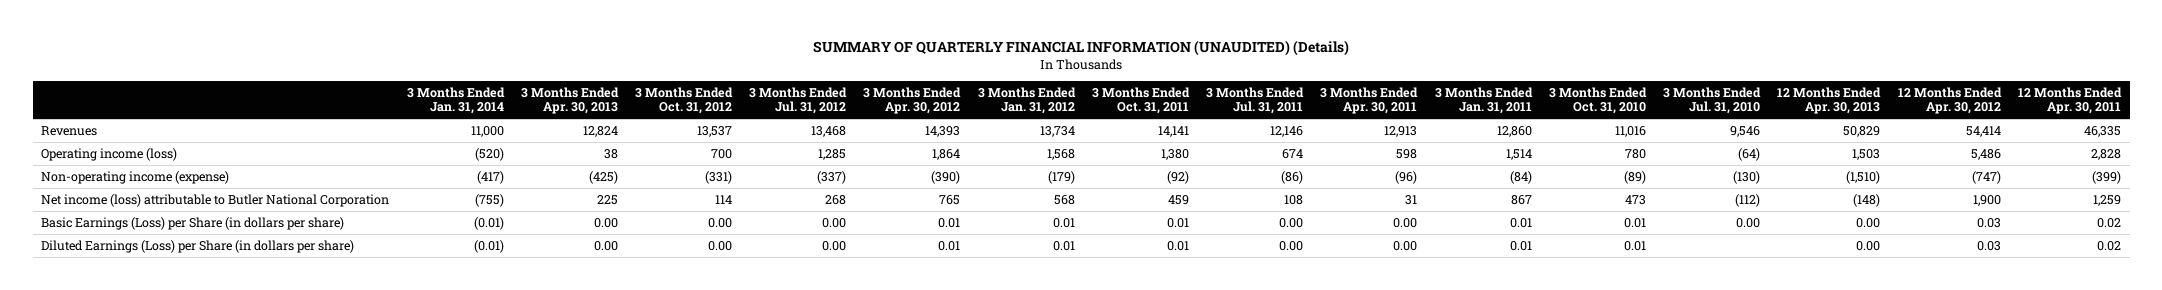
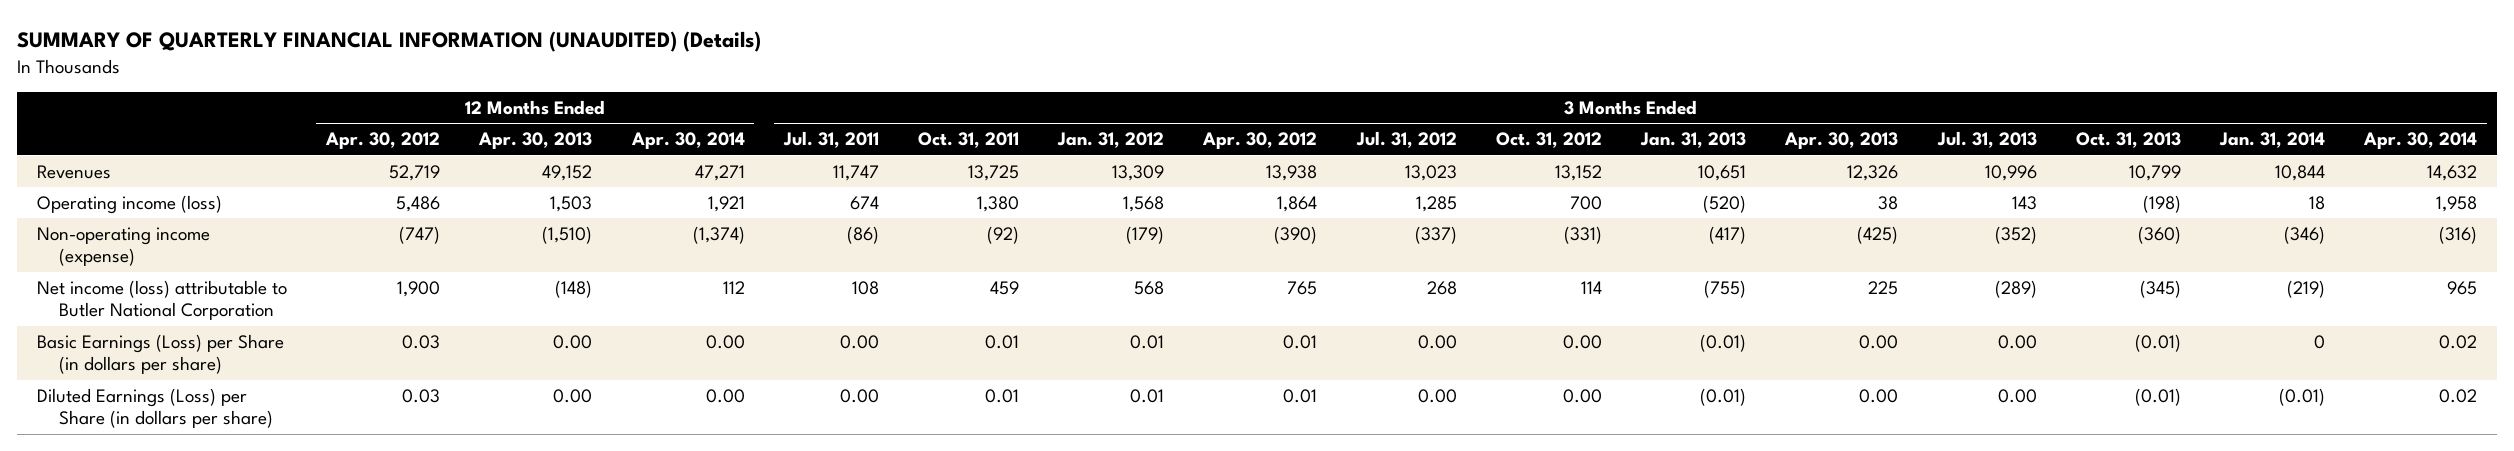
[1320,86,1419,115] 3 Months Ended Apr. 30, 2011 -> none
[1434,86,1533,115] 3 Months Ended Jan. 31, 2011 -> none
[1548,86,1647,115] 3 Months Ended Oct. 31, 2010 -> none
[1663,86,1762,115] 3 Months Ended Jul. 31, 2010 -> none
[2017,86,2122,115] 12 Months Ended Apr. 30, 2011 -> none
none -> [630,132,745,150] Apr. 30, 2014
none -> [1640,132,1747,149] Jan. 31, 2013
none -> [1936,131,2037,149] Jul. 31, 2013
none -> [2075,132,2181,149] Oct. 31, 2013
none -> [2363,132,2478,150] Apr. 30, 2014
[470,125,504,137] 11,000 -> [2275,165,2326,182] 10,844
[582,125,618,137] 12,824 -> [1847,165,1899,182] 12,326
[696,125,732,137] 13,537 -> [1554,165,1602,182] 13,152
[811,125,847,137] 13,468 -> [1404,165,1457,182] 13,023
[925,125,961,137] 14,393 -> [1266,165,1318,182] 13,938
[1039,125,1075,137] 13,734 -> [1112,165,1165,182] 13,309
[1157,125,1189,137] 14,141 -> [968,165,1020,182] 13,725
[1270,125,1304,137] 12,146 -> [832,165,879,182] 11,747
[1843,125,1881,137] 50,829 -> [542,165,593,182] 49,152
[1965,125,2001,137] 54,414 -> [389,165,441,182] 52,719
[474,147,504,161] (520) -> [2309,196,2326,211] 18
[476,170,504,184] (417) -> [2284,226,2326,245] (346)
[474,193,504,207] (755) -> [2287,280,2326,299] (219)
[473,216,504,230] (0.01) -> [2314,335,2326,350] 0

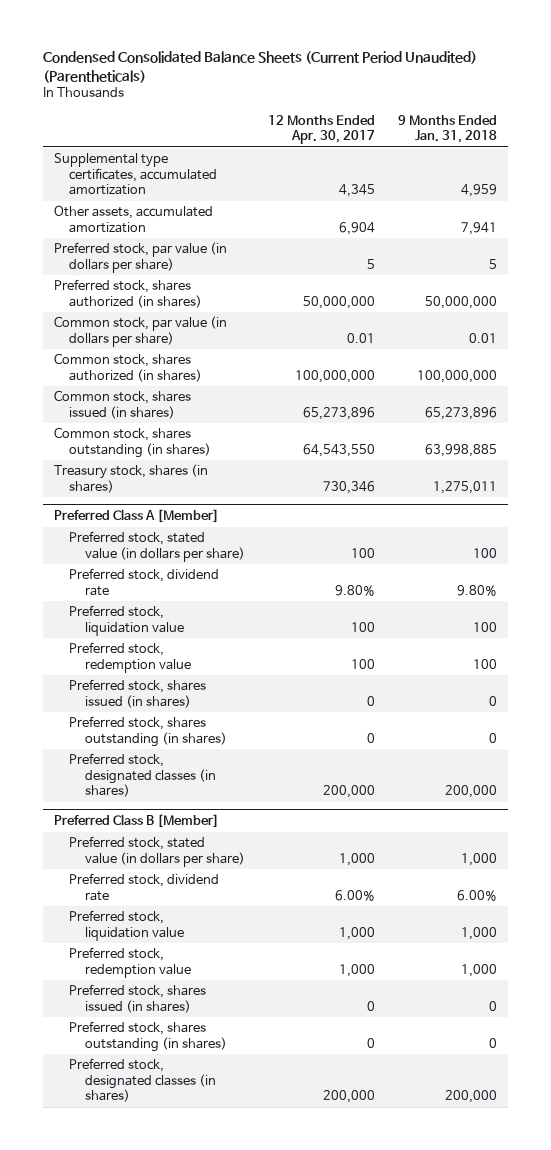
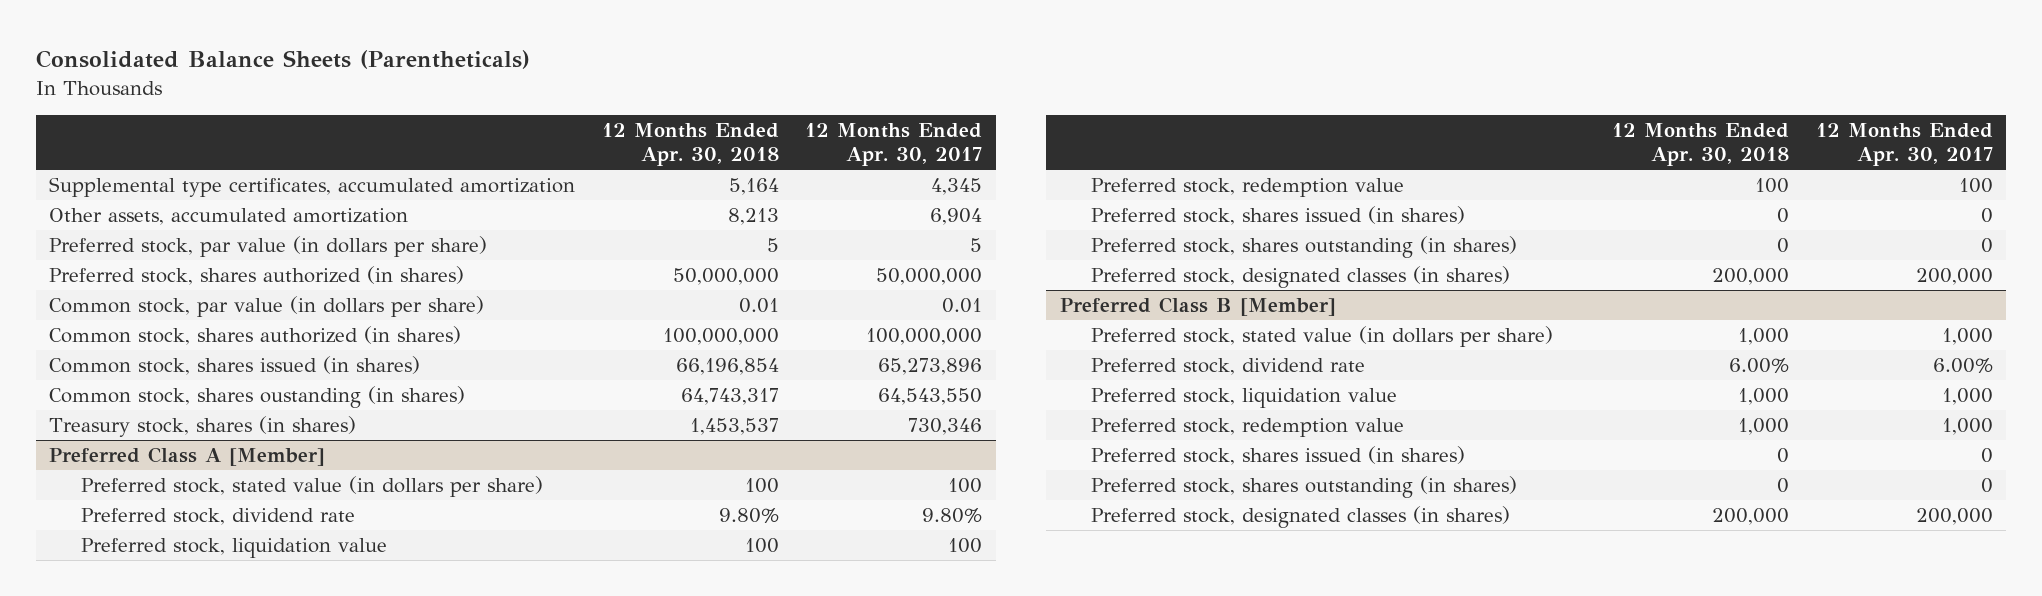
[42,50,477,83] Condensed Consolidated Balance Sheets (Current Period Unaudited) (Parentheticals) -> [35,50,530,70] Consolidated Balance Sheets (Parentheticals)
[397,114,497,144] 9 Months Ended Jan. 31, 2018 -> none
none -> [601,122,779,167] 12 Months Ended Apr. 30, 2018
[54,427,212,458] Common stock, shares outstanding (in shares) -> [48,386,465,409] Common stock, shares oustanding (in shares)

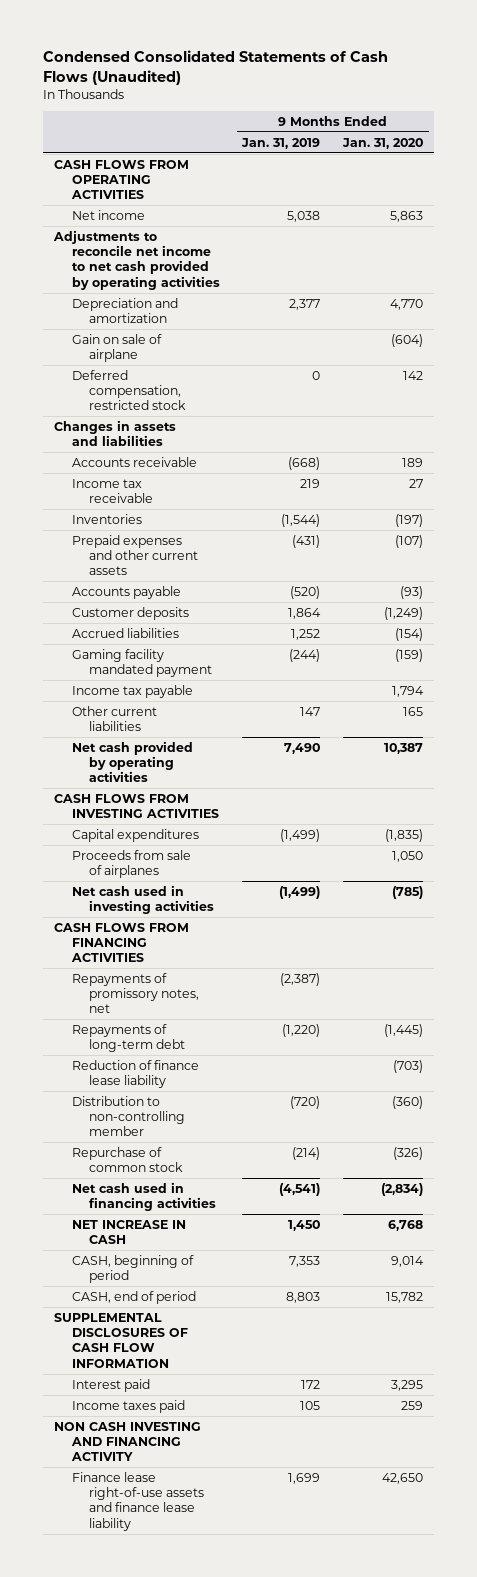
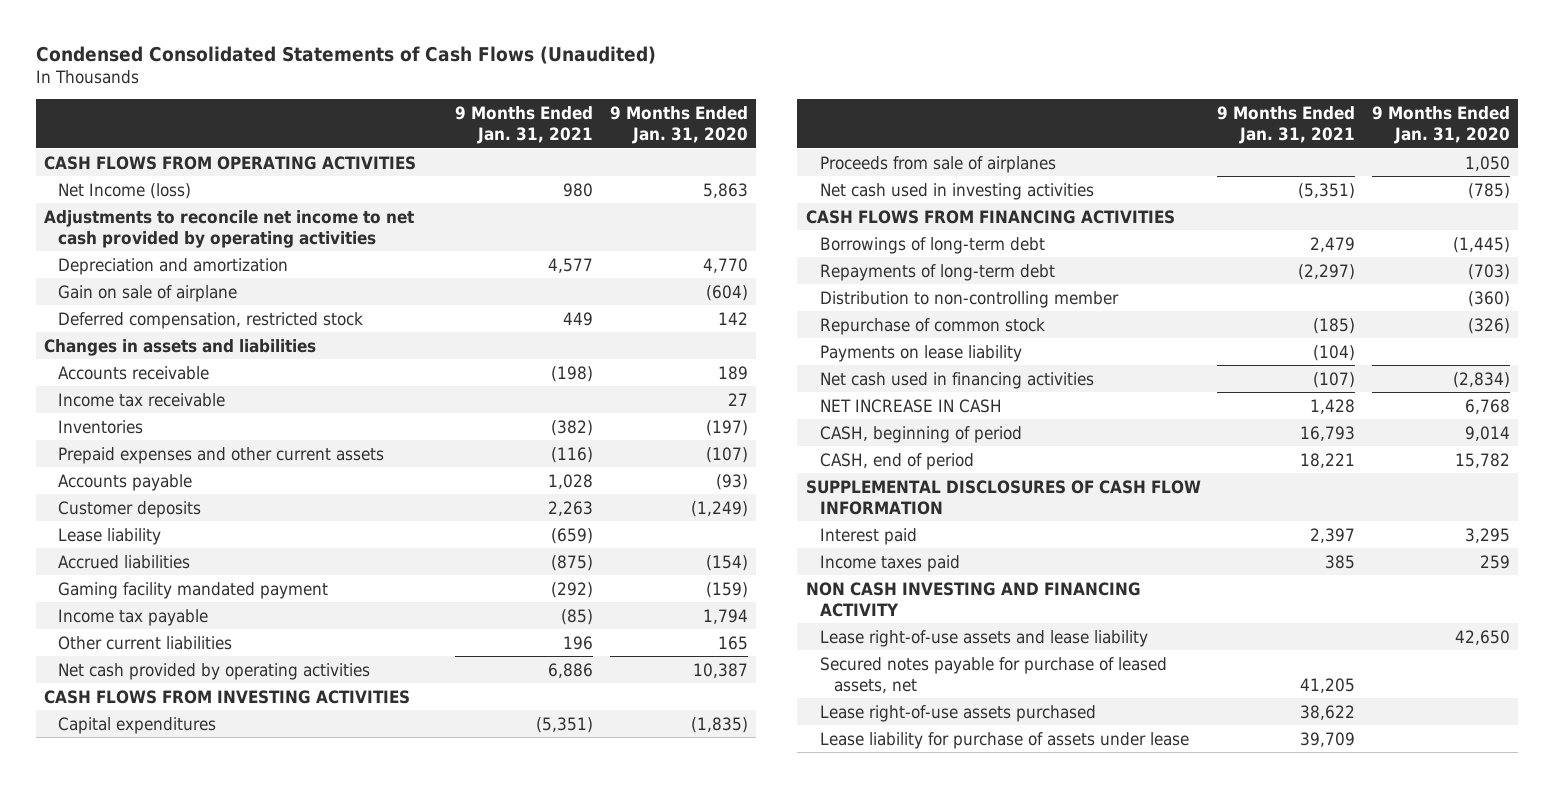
[241,137,321,149] Jan. 31, 2019 -> none
none -> [455,106,594,145] 9 Months Ended Jan. 31, 2021
[71,209,145,220] Net income -> [58,182,192,199] Net Income (loss)
none -> [58,527,162,545] Lease liability
[71,972,200,1014] Repayments of promissory notes, net -> none
[71,1059,199,1089] Reduction of finance lease liability -> none
none -> [819,236,1045,254] Borrowings of long-term debt
[384,1023,424,1037] (1,445) -> [1467,263,1510,280] (703)
none -> [819,344,1022,362] Payments on lease liability
[71,1471,205,1531] Finance lease right-of-use assets and finance lease liability -> [819,629,1148,647] Lease right-of-use assets and lease liability
none -> [819,656,1167,693] Secured notes payable for purchase of leased assets, net
none -> [819,704,1096,722] Lease right-of-use assets purchased
none -> [819,731,1189,749] Lease liability for purchase of assets under lease

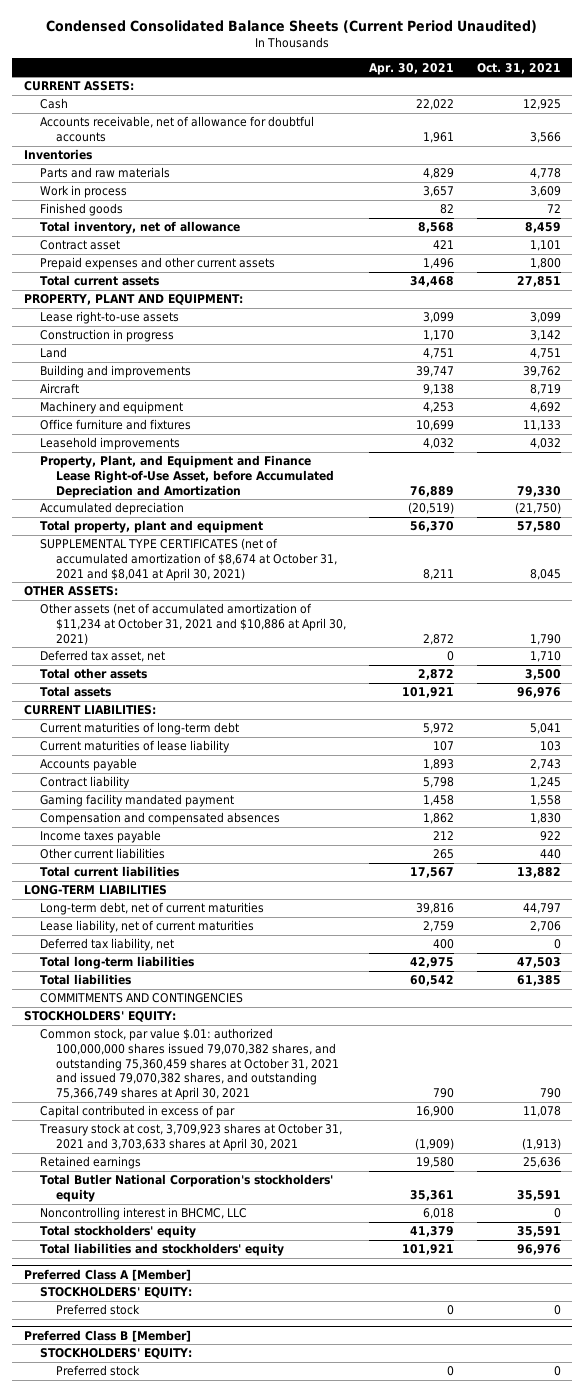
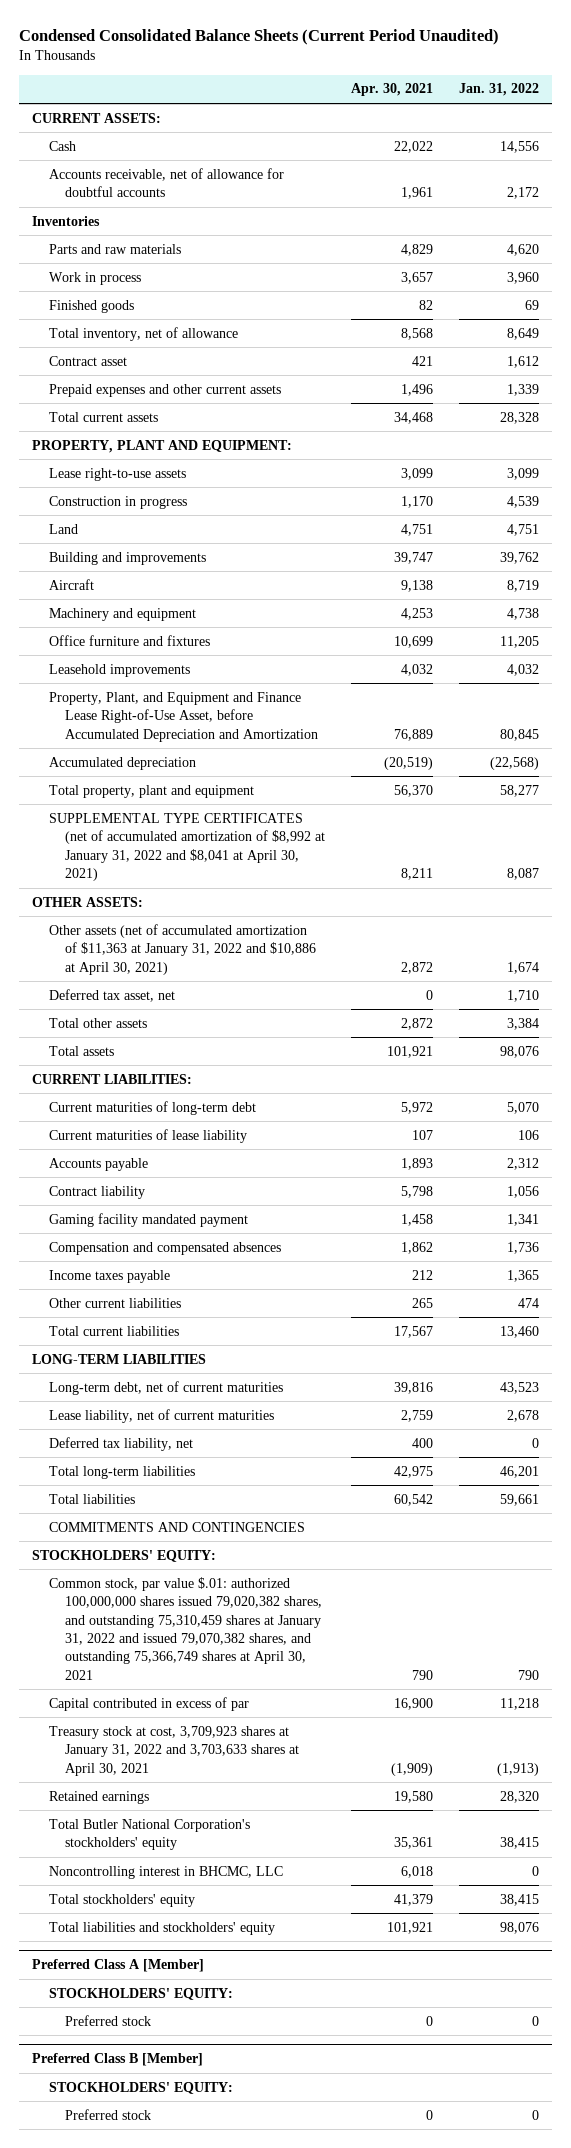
[476,62,561,74] Oct. 31, 2021 -> none
none -> [458,83,539,97] Jan. 31, 2022
[40,538,338,581] SUPPLEMENTAL TYPE CERTIFICATES (net of accumulated amortization of $8,674 at October 31, 2021 and $8,041 at April 30, 2021) -> [48,812,326,882] SUPPLEMENTAL TYPE CERTIFICATES (net of accumulated amortization of $8,992 at January 31, 2022 and $8,041 at April 30, 2021)
[40,603,347,645] Other assets (net of accumulated amortization of $11,234 at October 31, 2021 and $10,886 at April 30, 2021) -> [48,923,317,975] Other assets (net of accumulated amortization of $11,363 at January 31, 2022 and $10,886 at April 30, 2021)
[40,1028,340,1101] Common stock, par value $.01: authorized 100,000,000 shares issued 79,070,382 shares, and outstanding 75,360,459 shares at October 31, 2021 and issued 79,070,382 shares, and outstanding 75,366,749 shares at April 30, 2021 -> [48,1576,323,1680] Common stock, par value $.01: authorized 100,000,000 shares issued 79,020,382 shares, and outstanding 75,310,459 shares at January 31, 2022 and issued 79,070,382 shares, and outstanding 75,366,749 shares at April 30, 2021
[39,1123,343,1151] Treasury stock at cost, 3,709,923 shares at October 31, 2021 and 3,703,633 shares at April 30, 2021 -> [48,1725,300,1776] Treasury stock at cost, 3,709,923 shares at January 31, 2022 and 3,703,633 shares at April 30, 2021

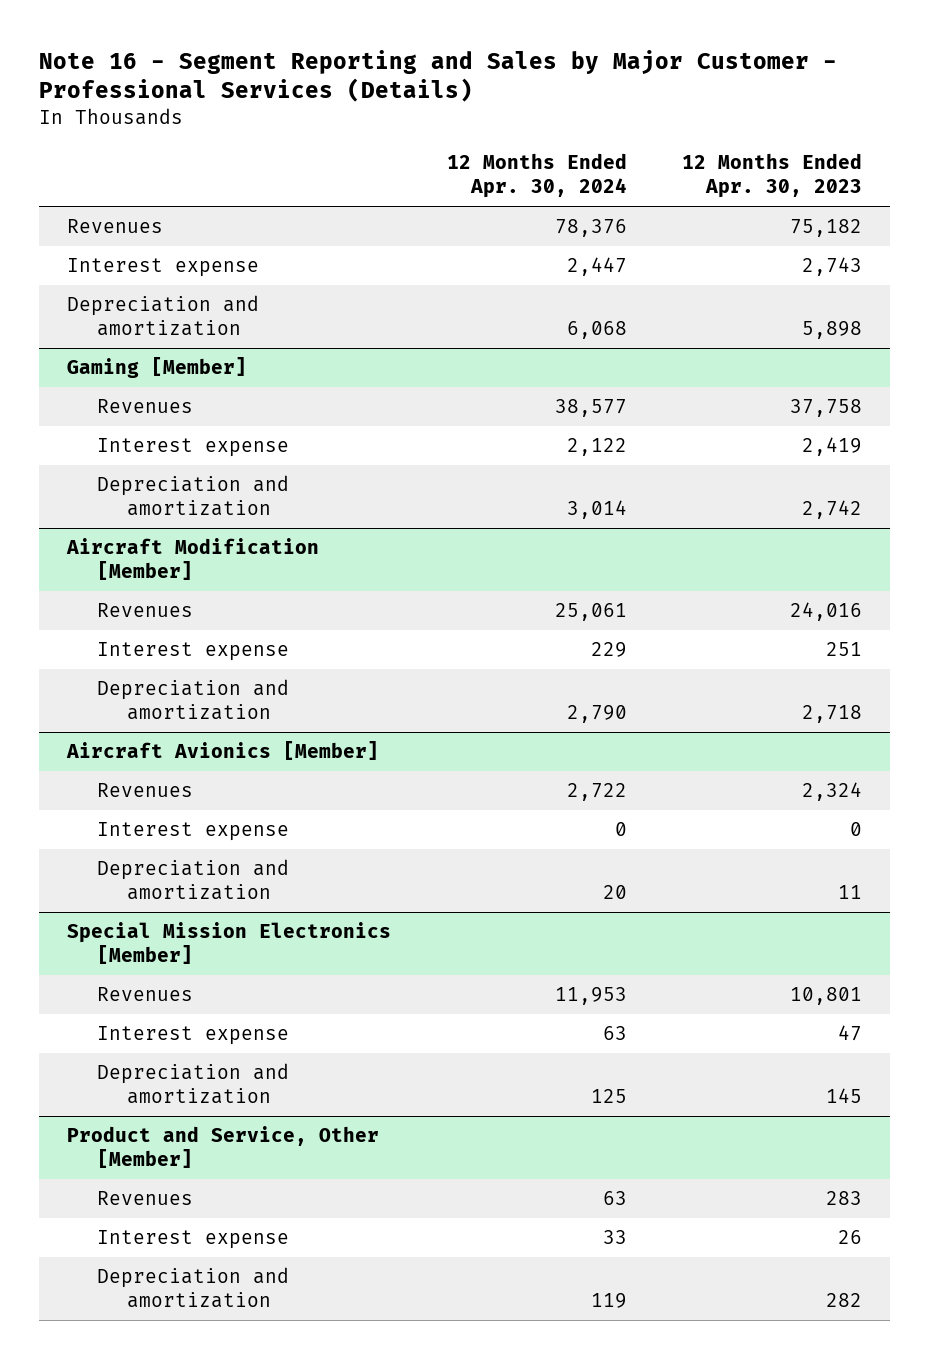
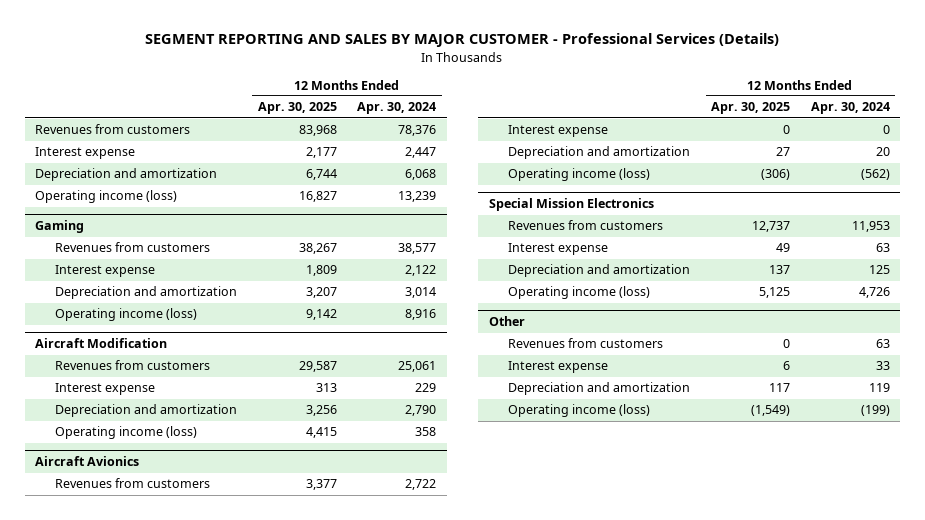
[39,49,838,103] Note 16 - Segment Reporting and Sales by Major Customer - Professional Services (Details) -> [145,33,780,48] SEGMENT REPORTING AND SALES BY MAJOR CUSTOMER - Professional Services (Details)
[682,153,863,199] 12 Months Ended Apr. 30, 2023 -> none
none -> [257,102,337,115] Apr. 30, 2025
[66,219,163,234] Revenues -> [35,124,191,135] Revenues from customers
none -> [35,190,178,204] Operating income (loss)
[66,357,247,379] Gaming [Member] -> [35,220,85,234] Gaming
[97,399,194,414] Revenues -> [54,242,210,253] Revenues from customers
none -> [54,308,197,322] Operating income (loss)
[65,538,319,581] Aircraft Modification [Member] -> [35,338,168,349] Aircraft Modification
[97,603,194,618] Revenues -> [54,360,210,371] Revenues from customers
none -> [54,426,197,440] Operating income (loss)
[65,741,379,761] Aircraft Avionics [Member] -> [35,456,140,467] Aircraft Avionics
[97,783,194,798] Revenues -> [54,478,210,489] Revenues from customers
none -> [508,168,651,182] Operating income (loss)
[66,922,391,965] Special Mission Electronics [Member] -> [488,198,654,212] Special Mission Electronics
[97,987,194,1002] Revenues -> [508,220,664,231] Revenues from customers
none -> [508,286,651,300] Operating income (loss)
[66,1126,379,1169] Product and Service, Other [Member] -> [488,316,525,327] Other
[97,1191,194,1206] Revenues -> [508,338,664,349] Revenues from customers
none -> [508,404,651,418] Operating income (loss)

